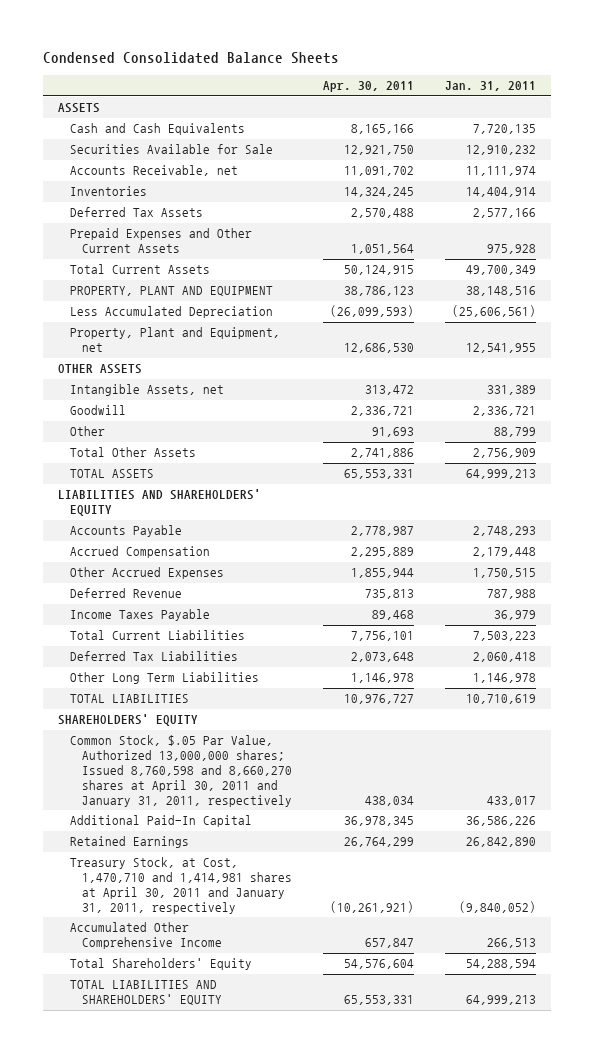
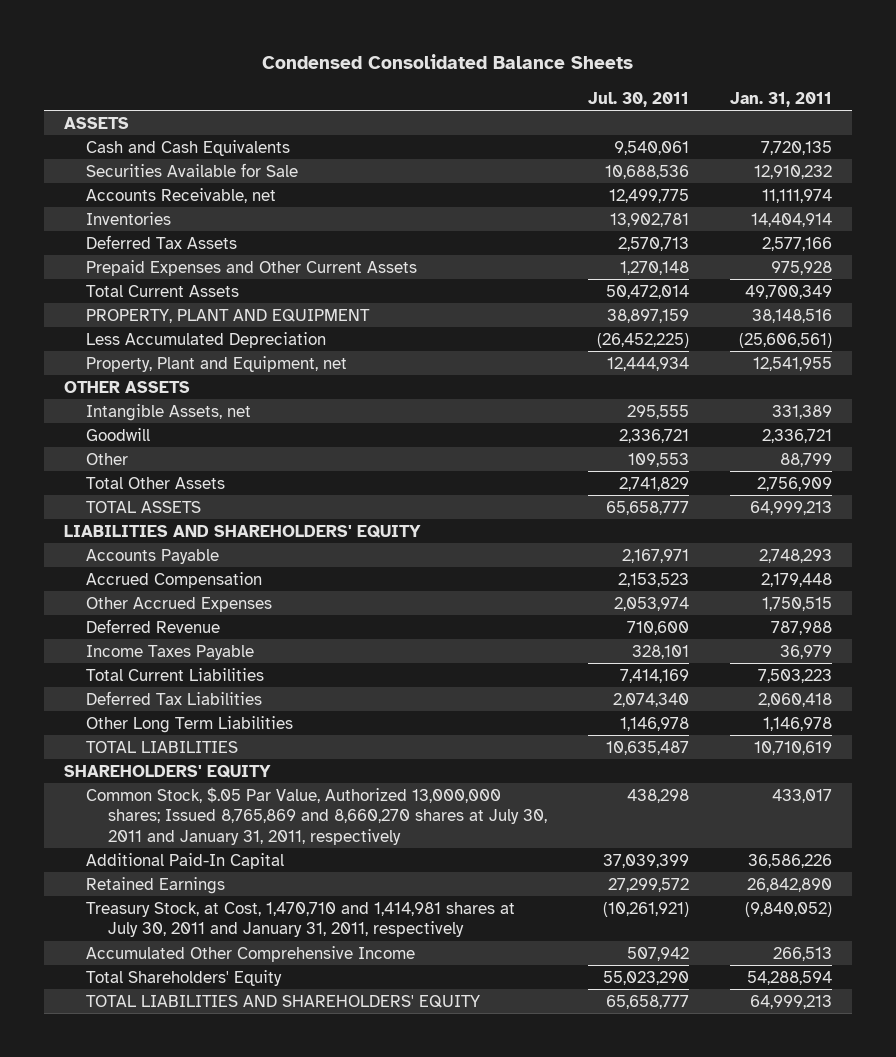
[323,81,415,93] Apr. 30, 2011 -> none
none -> [587,91,689,107] Jul. 30, 2011
[70,735,293,807] Common Stock, $.05 Par Value, Authorized 13,000,000 shares; Issued 8,760,598 and 8,660,270 shares at April 30, 2011 and January 31, 2011, respectively -> [86,786,547,845] Common Stock, $.05 Par Value, Authorized 13,000,000 shares; Issued 8,765,869 and 8,660,270 shares at July 30, 2011 and January 31, 2011, respectively
[70,857,293,914] Treasury Stock, at Cost, 1,470,710 and 1,414,981 shares at April 30, 2011 and January 31, 2011, respectively -> [86,901,516,938] Treasury Stock, at Cost, 1,470,710 and 1,414,981 shares at July 30, 2011 and January 31, 2011, respectively

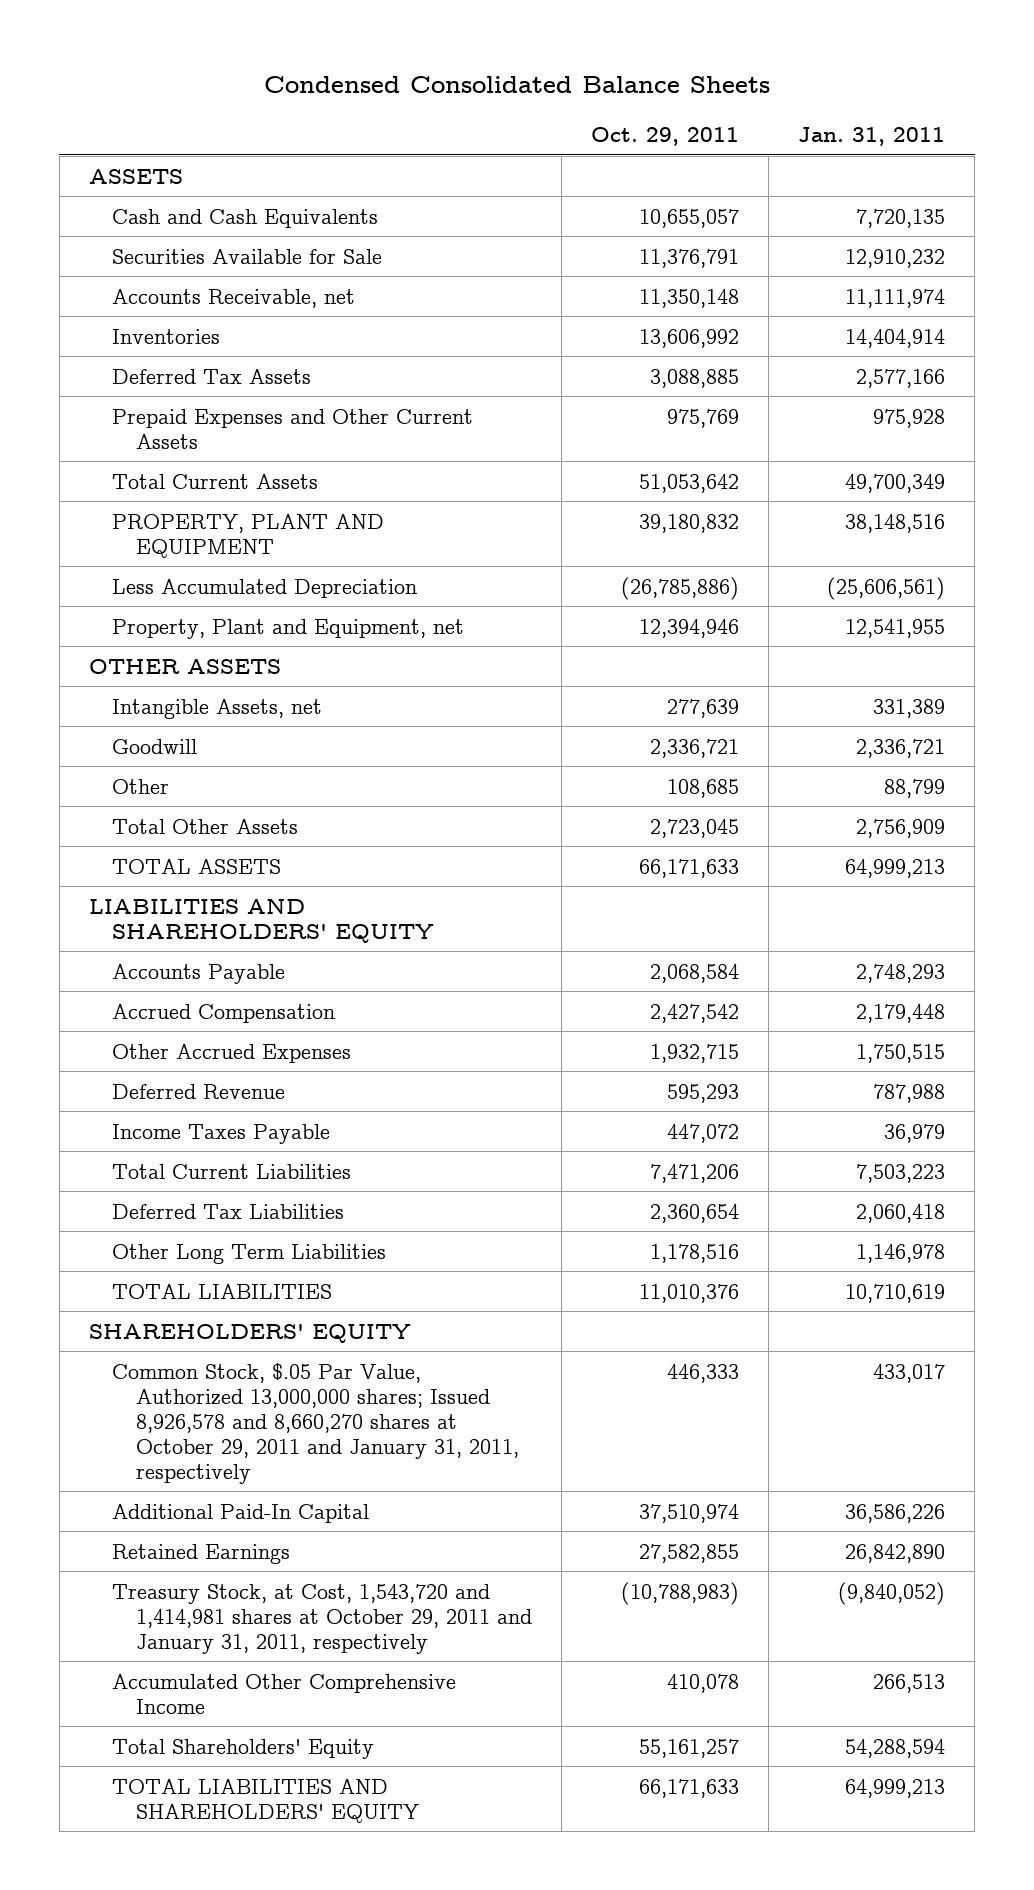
[587,91,689,107] Jul. 30, 2011 -> none
none -> [590,127,739,147] Oct. 29, 2011
[86,786,547,845] Common Stock, $.05 Par Value, Authorized 13,000,000 shares; Issued 8,765,869 and 8,660,270 shares at July 30, 2011 and January 31, 2011, respectively -> [112,1362,519,1484] Common Stock, $.05 Par Value, Authorized 13,000,000 shares; Issued 8,926,578 and 8,660,270 shares at October 29, 2011 and January 31, 2011, respectively
[86,901,516,938] Treasury Stock, at Cost, 1,470,710 and 1,414,981 shares at July 30, 2011 and January 31, 2011, respectively -> [112,1583,532,1654] Treasury Stock, at Cost, 1,543,720 and 1,414,981 shares at October 29, 2011 and January 31, 2011, respectively

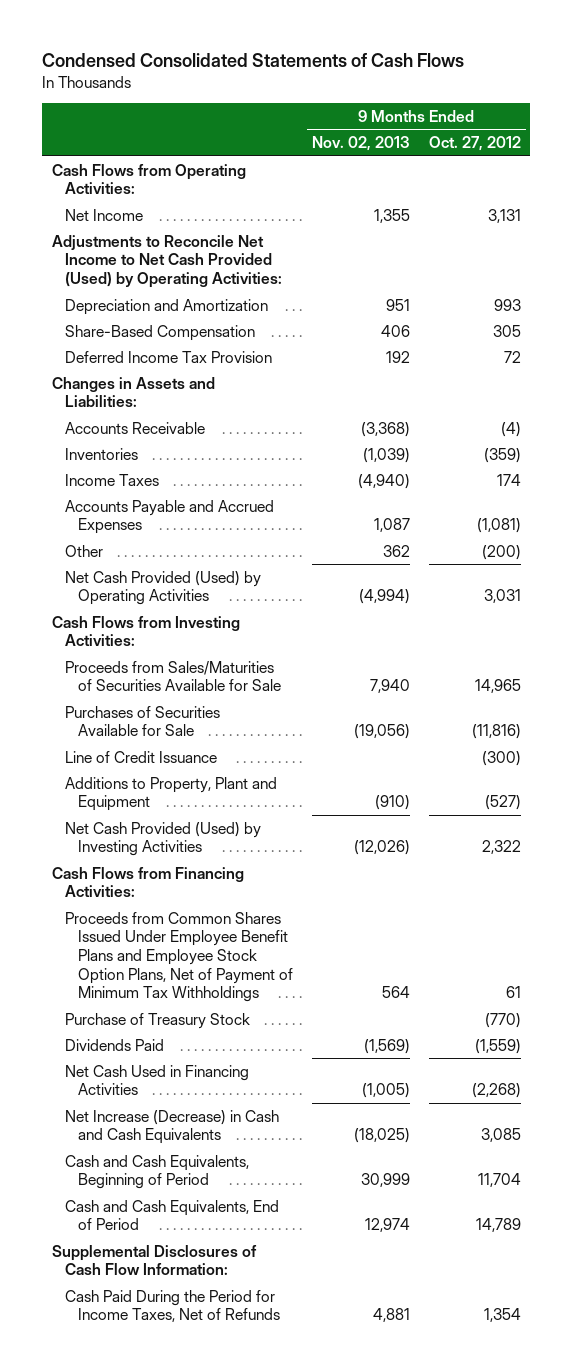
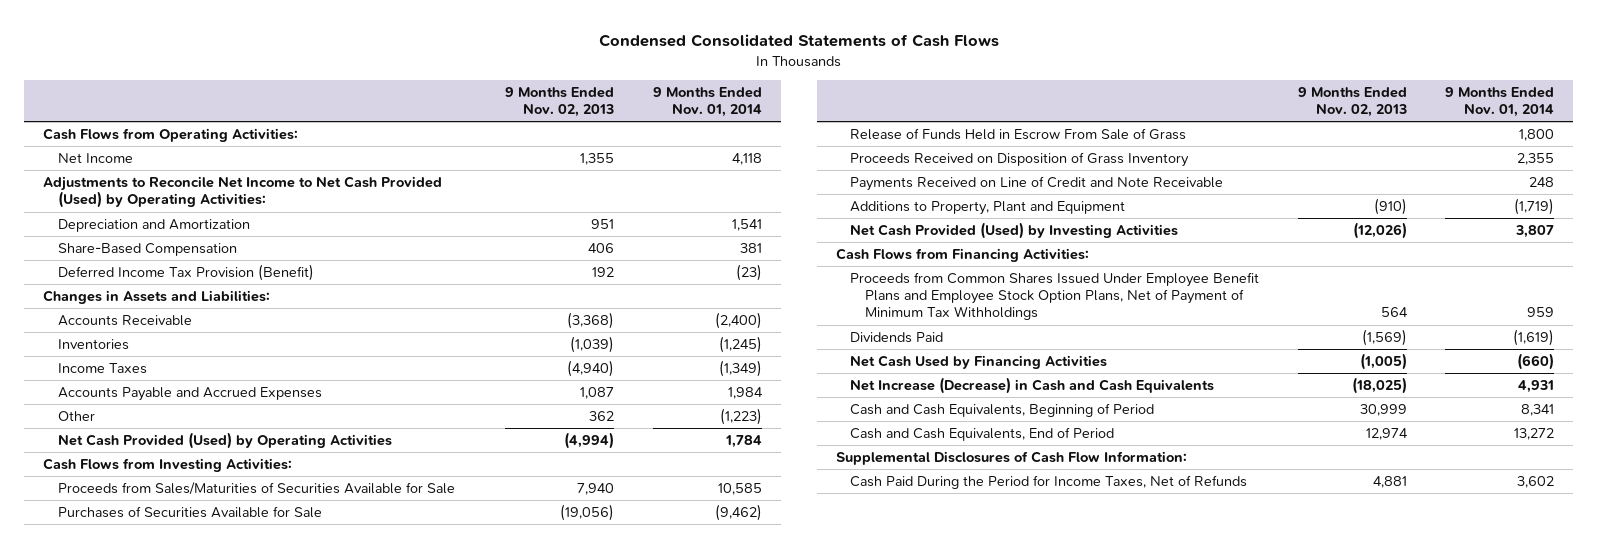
[428,136,521,152] Oct. 27, 2012 -> none
none -> [652,86,762,117] 9 Months Ended Nov. 01, 2014
[64,350,272,363] Deferred Income Tax Provision -> [57,264,314,282] Deferred Income Tax Provision (Benefit)
[64,750,217,763] Line of Credit Issuance -> none
none -> [850,128,1187,141] Release of Funds Held in Escrow From Sale of Grass
none -> [850,152,1190,168] Proceeds Received on Disposition of Grass Inventory
none -> [850,176,1224,192] Payments Received on Line of Credit and Note Receivable
[64,1012,250,1029] Purchase of Treasury Stock -> none
[64,1064,249,1096] Net Cash Used in Financing Activities -> [850,355,1108,370] Net Cash Used by Financing Activities

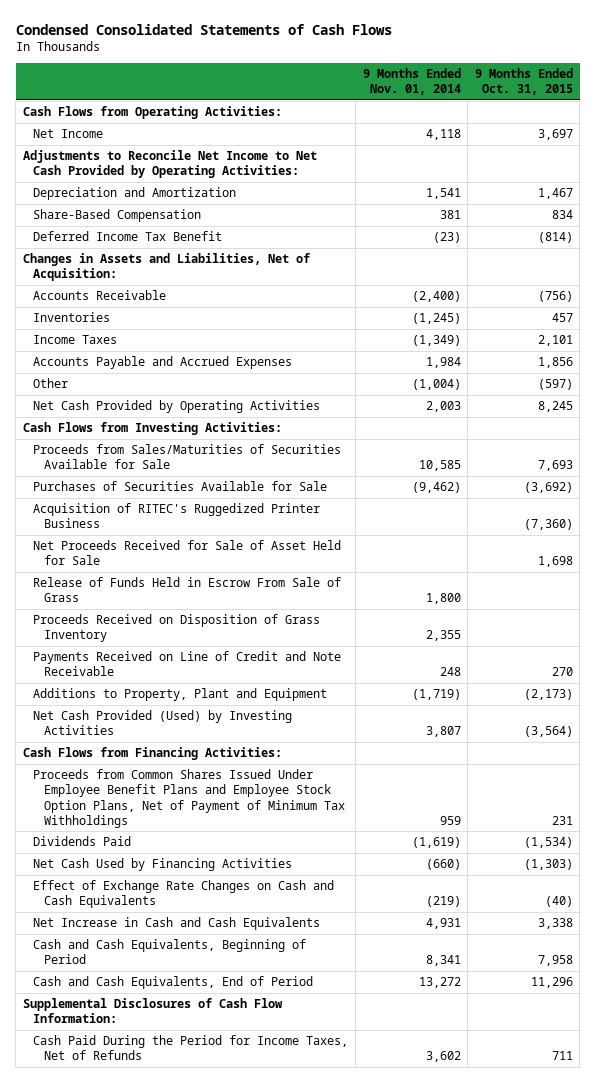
[505,86,615,117] 9 Months Ended Nov. 02, 2013 -> none
none -> [474,67,573,96] 9 Months Ended Oct. 31, 2015
[43,176,443,209] Adjustments to Reconcile Net Income to Net Cash Provided (Used) by Operating Activities: -> [22,150,317,179] Adjustments to Reconcile Net Income to Net Cash Provided by Operating Activities:
[57,264,314,282] Deferred Income Tax Provision (Benefit) -> [33,231,223,242] Deferred Income Tax Benefit
[43,290,271,305] Changes in Assets and Liabilities: -> [22,253,310,282] Changes in Assets and Liabilities, Net of Acquisition:
[719,408,762,426] (1,223) -> [411,379,461,391] (1,004)
[57,432,392,450] Net Cash Provided (Used) by Operating Activities -> [33,400,321,414] Net Cash Provided by Operating Activities
[724,435,762,449] 1,784 -> [425,401,461,413] 2,003
none -> [33,503,321,529] Acquisition of RITEC's Ruggedized Printer Business
none -> [33,540,342,566] Net Proceeds Received for Sale of Asset Held for Sale
none -> [33,880,335,909] Effect of Exchange Rate Changes on Cash and Cash Equivalents
[850,377,1215,395] Net Increase (Decrease) in Cash and Cash Equivalents -> [33,917,321,931] Net Increase in Cash and Cash Equivalents

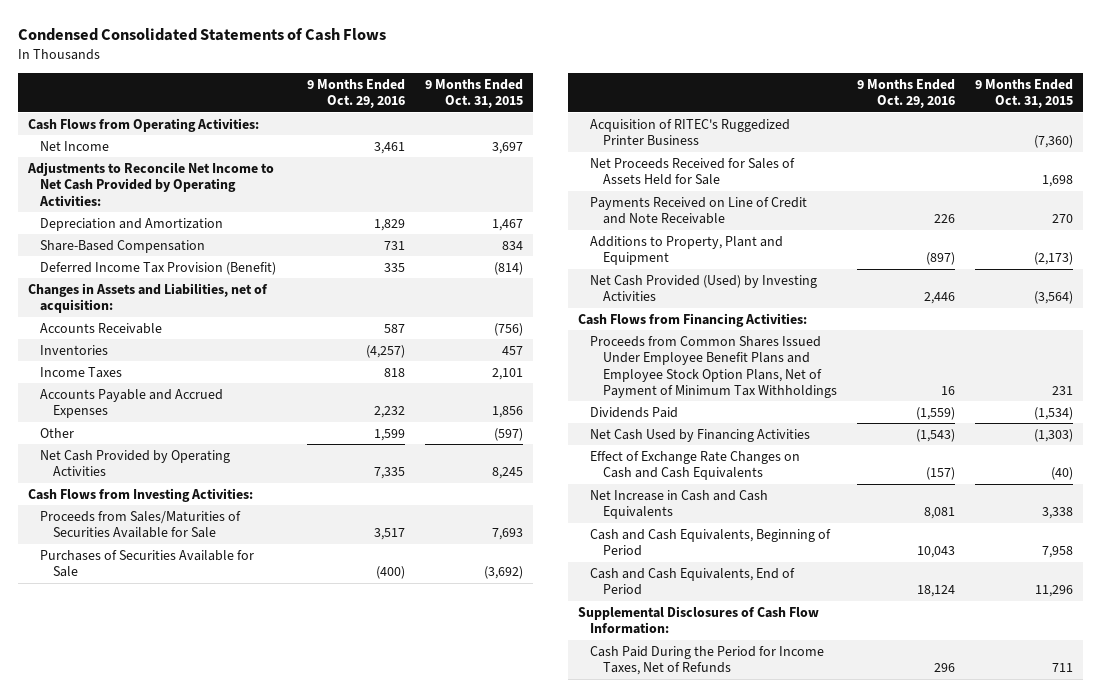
[362,67,461,96] 9 Months Ended Nov. 01, 2014 -> none
none -> [306,78,405,109] 9 Months Ended Oct. 29, 2016
[33,231,223,242] Deferred Income Tax Benefit -> [40,261,277,275] Deferred Income Tax Provision (Benefit)
[22,253,310,282] Changes in Assets and Liabilities, Net of Acquisition: -> [27,282,268,314] Changes in Assets and Liabilities, net of acquisition:
[33,577,342,603] Release of Funds Held in Escrow From Sale of Grass -> none
[33,614,321,643] Proceeds Received on Disposition of Grass Inventory -> none
[33,540,342,566] Net Proceeds Received for Sale of Asset Held for Sale -> [590,157,796,186] Net Proceeds Received for Sales of Assets Held for Sale

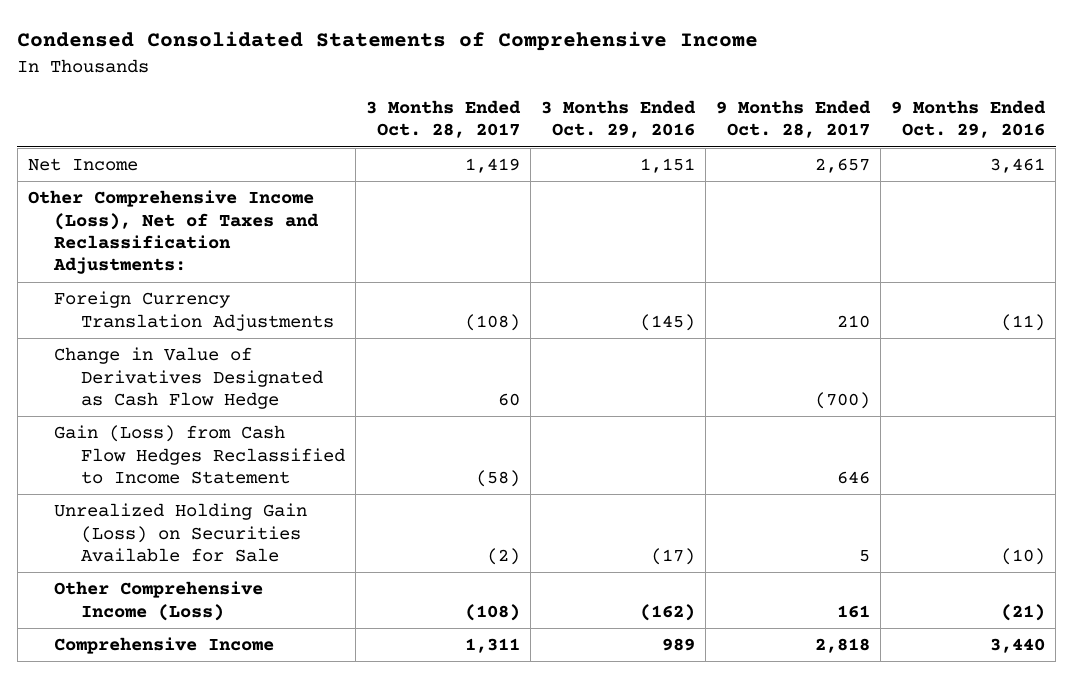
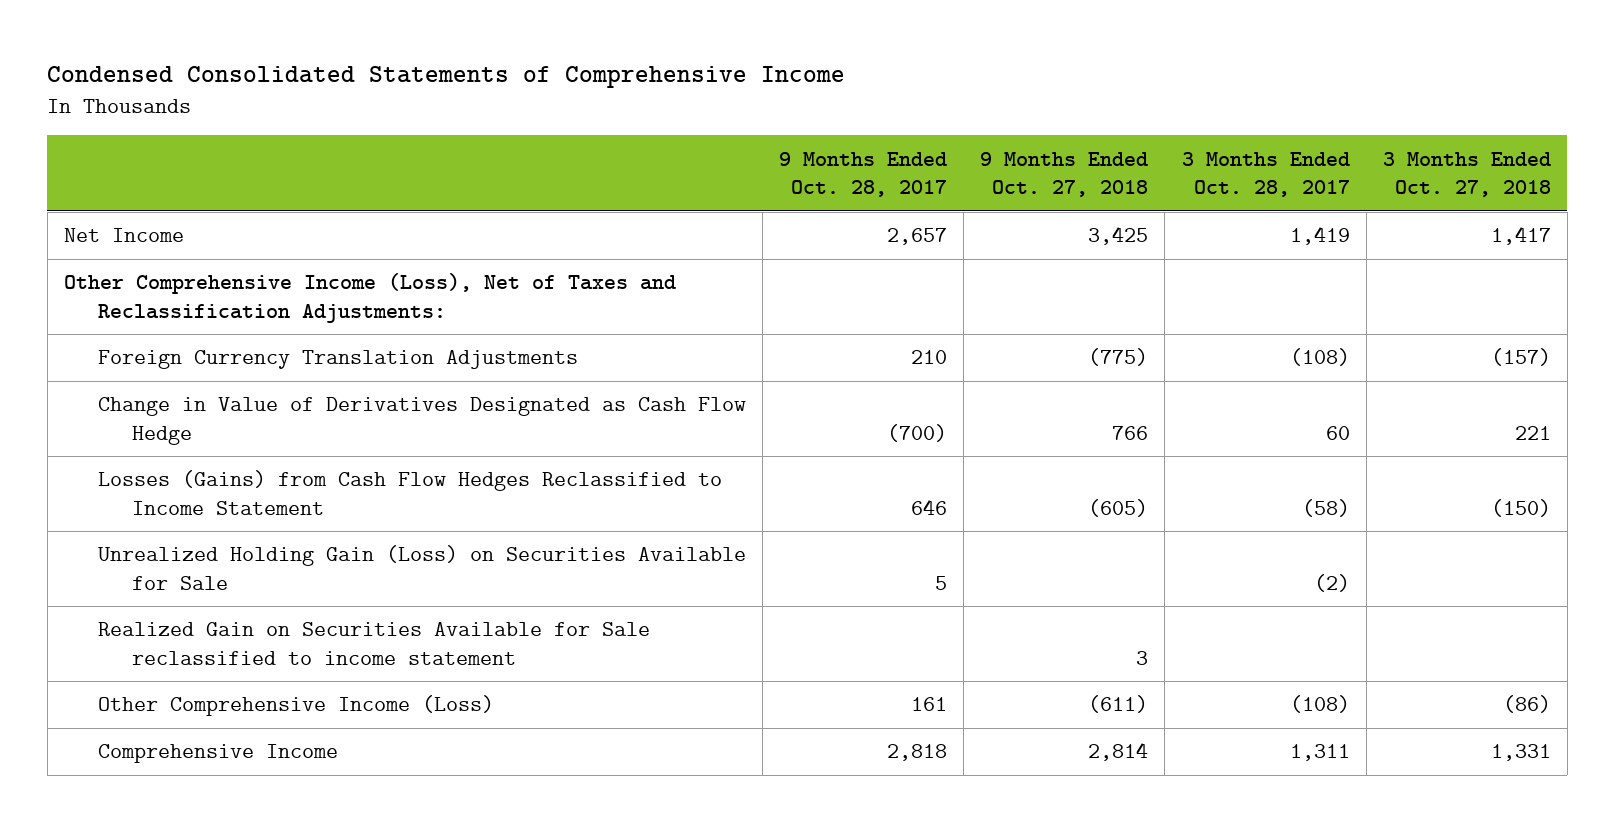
[541,99,697,139] 3 Months Ended Oct. 29, 2016 -> none
[891,99,1047,139] 9 Months Ended Oct. 29, 2016 -> none
none -> [980,151,1149,198] 9 Months Ended Oct. 27, 2018
none -> [1382,151,1551,198] 3 Months Ended Oct. 27, 2018
[54,425,346,484] Gain (Loss) from Cash Flow Hedges Reclassified to Income Statement -> [97,470,722,515] Losses (Gains) from Cash Flow Hedges Reclassified to Income Statement
none -> [97,622,650,665] Realized Gain on Securities Available for Sale reclassified to income statement

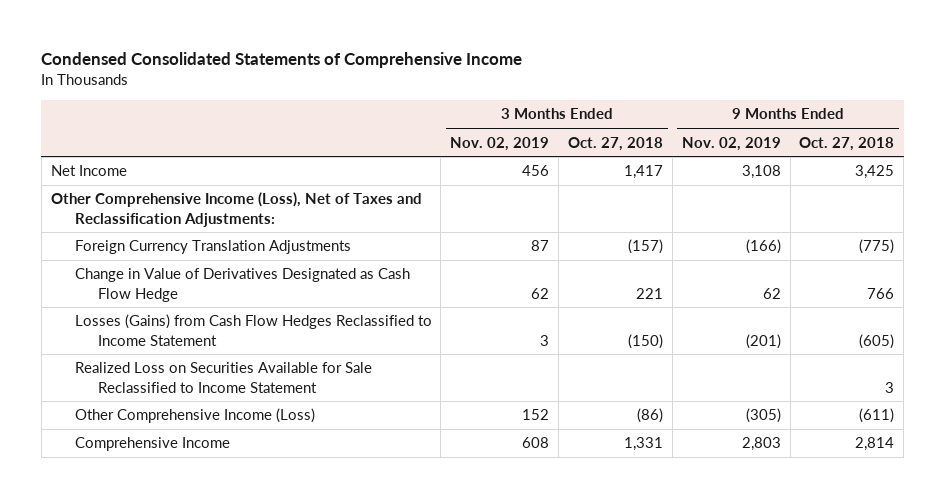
[779,151,948,198] 9 Months Ended Oct. 28, 2017 -> none
[1181,151,1350,198] 3 Months Ended Oct. 28, 2017 -> none
none -> [450,136,550,151] Nov. 02, 2019
none -> [681,136,781,151] Nov. 02, 2019
[97,545,746,590] Unrealized Holding Gain (Loss) on Securities Available for Sale -> none
[97,622,650,665] Realized Gain on Securities Available for Sale reclassified to income statement -> [74,362,372,393] Realized Loss on Securities Available for Sale Reclassified to Income Statement

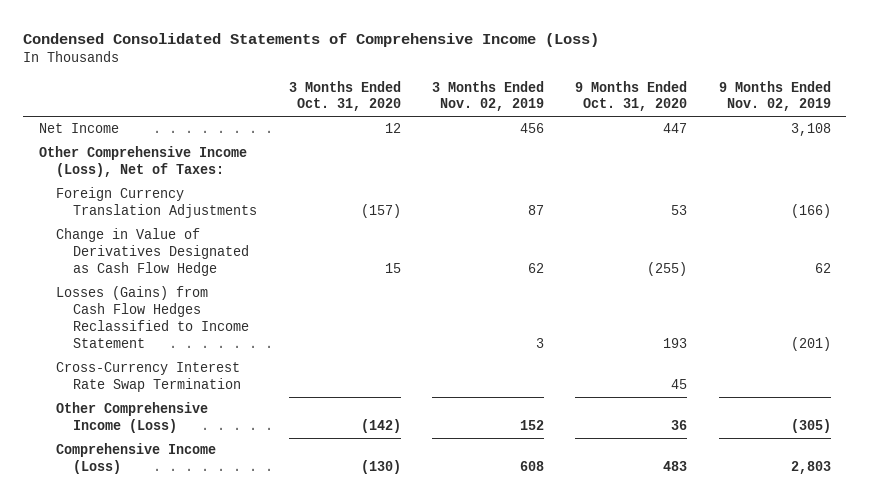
[41,51,523,68] Condensed Consolidated Statements of Comprehensive Income -> [23,32,600,47] Condensed Consolidated Statements of Comprehensive Income (Loss)
[567,136,663,151] Oct. 27, 2018 -> none
[799,136,895,151] Oct. 27, 2018 -> none
none -> [288,80,401,112] 3 Months Ended Oct. 31, 2020
none -> [575,80,688,112] 9 Months Ended Oct. 31, 2020
[50,192,422,227] Other Comprehensive Income (Loss), Net of Taxes and Reclassification Adjustments: -> [38,146,247,178] Other Comprehensive Income (Loss), Net of Taxes:
[74,362,372,393] Realized Loss on Securities Available for Sale Reclassified to Income Statement -> none
none -> [56,362,242,393] Cross-Currency Interest Rate Swap Termination
[74,437,230,452] Comprehensive Income -> [56,443,217,475] Comprehensive Income (Loss)

